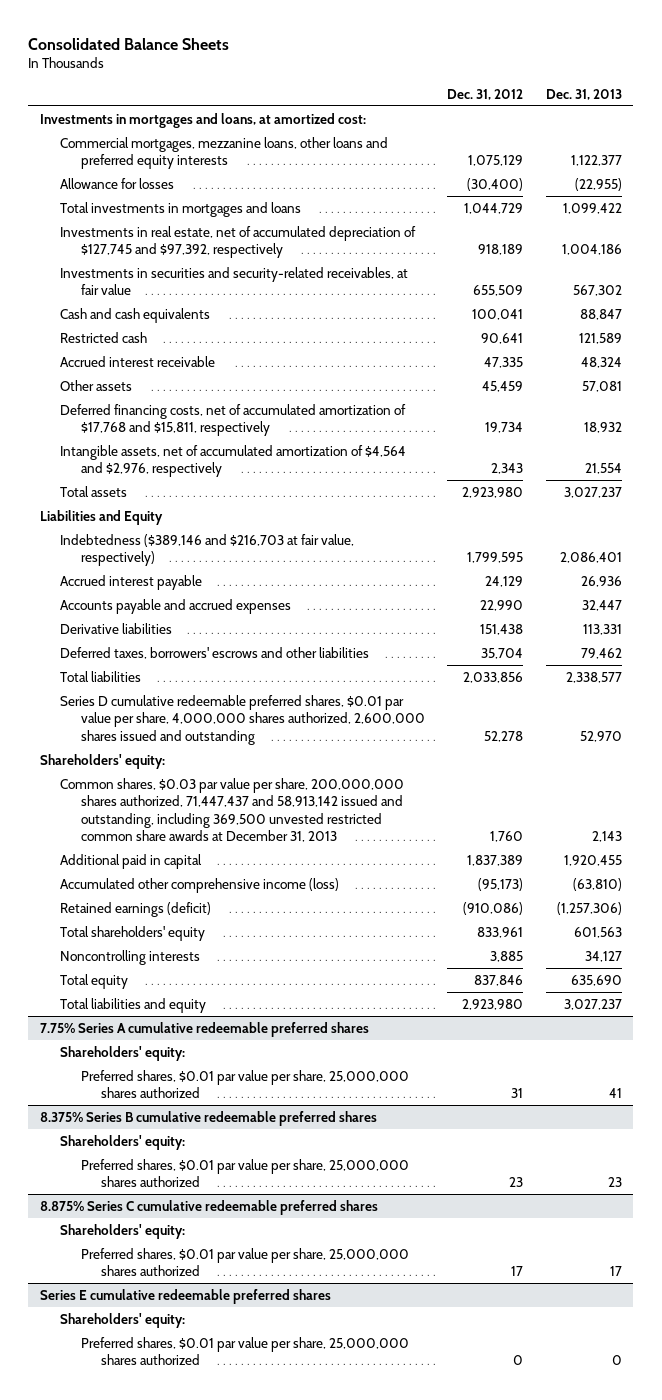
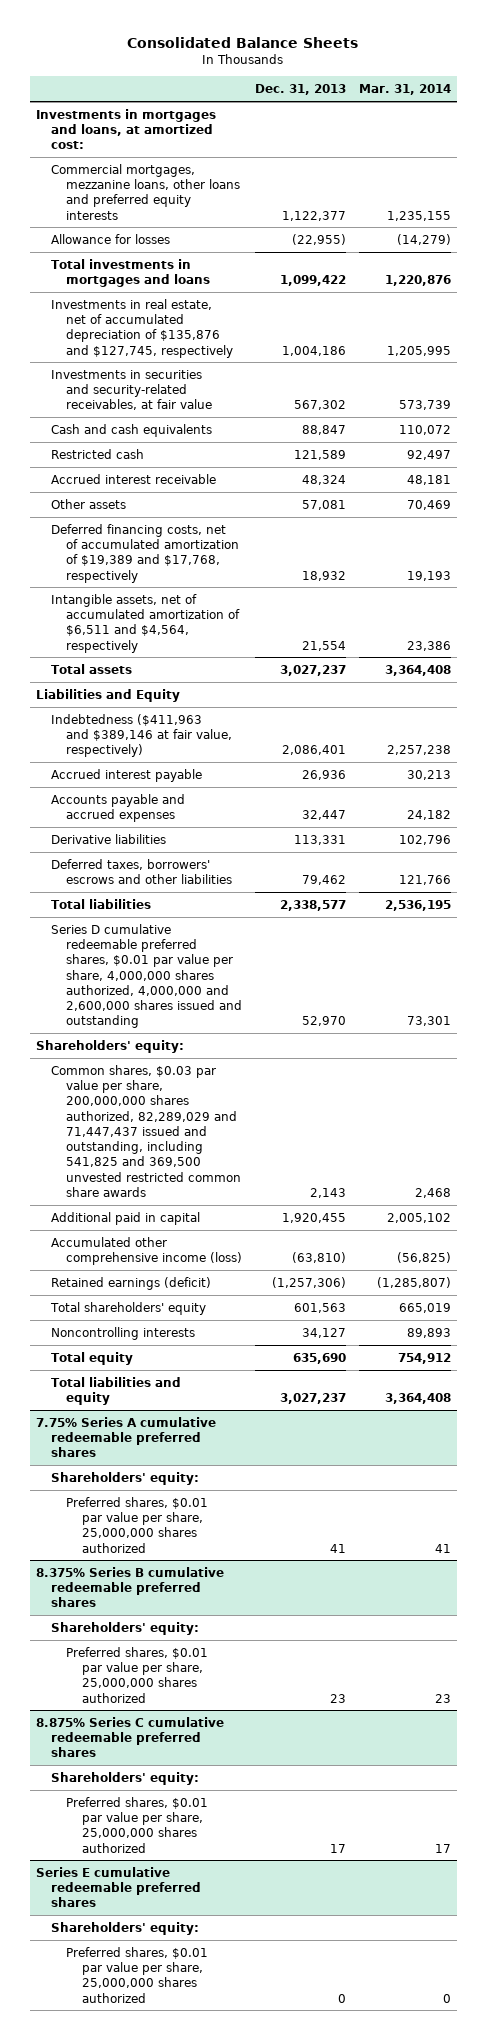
[447,88,524,100] Dec. 31, 2012 -> none
none -> [358,84,451,96] Mar. 31, 2014
[60,225,417,259] Investments in real estate, net of accumulated depreciation of $127,745 and $97,392, respectively -> [51,298,234,358] Investments in real estate, net of accumulated depreciation of $135,876 and $127,745, respectively
[60,403,407,437] Deferred financing costs, net of accumulated amortization of $17,768 and $15,811, respectively -> [51,523,240,583] Deferred financing costs, net of accumulated amortization of $19,389 and $17,768, respectively
[60,444,407,478] Intangible assets, net of accumulated amortization of $4,564 and $2,976, respectively -> [51,593,241,653] Intangible assets, net of accumulated amortization of $6,511 and $4,564, respectively
[60,533,355,567] Indebtedness ($389,146 and $216,703 at fair value, respectively) -> [51,713,233,758] Indebtedness ($411,963 and $389,146 at fair value, respectively)
[60,694,425,745] Series D cumulative redeemable preferred shares, $0.01 par value per share, 4,000,000 shares authorized, 2,600,000 shares issued and outstanding -> [51,923,243,1029] Series D cumulative redeemable preferred shares, $0.01 par value per share, 4,000,000 shares authorized, 4,000,000 and 2,600,000 shares issued and outstanding
[60,777,405,842] Common shares, $0.03 par value per share, 200,000,000 shares authorized, 71,447,437 and 58,913,142 issued and outstanding, including 369,500 unvested restricted common share awards at December 31, 2013 -> [51,1064,242,1197] Common shares, $0.03 par value per share, 200,000,000 shares authorized, 82,289,029 and 71,447,437 issued and outstanding, including 541,825 and 369,500 unvested restricted common share awards

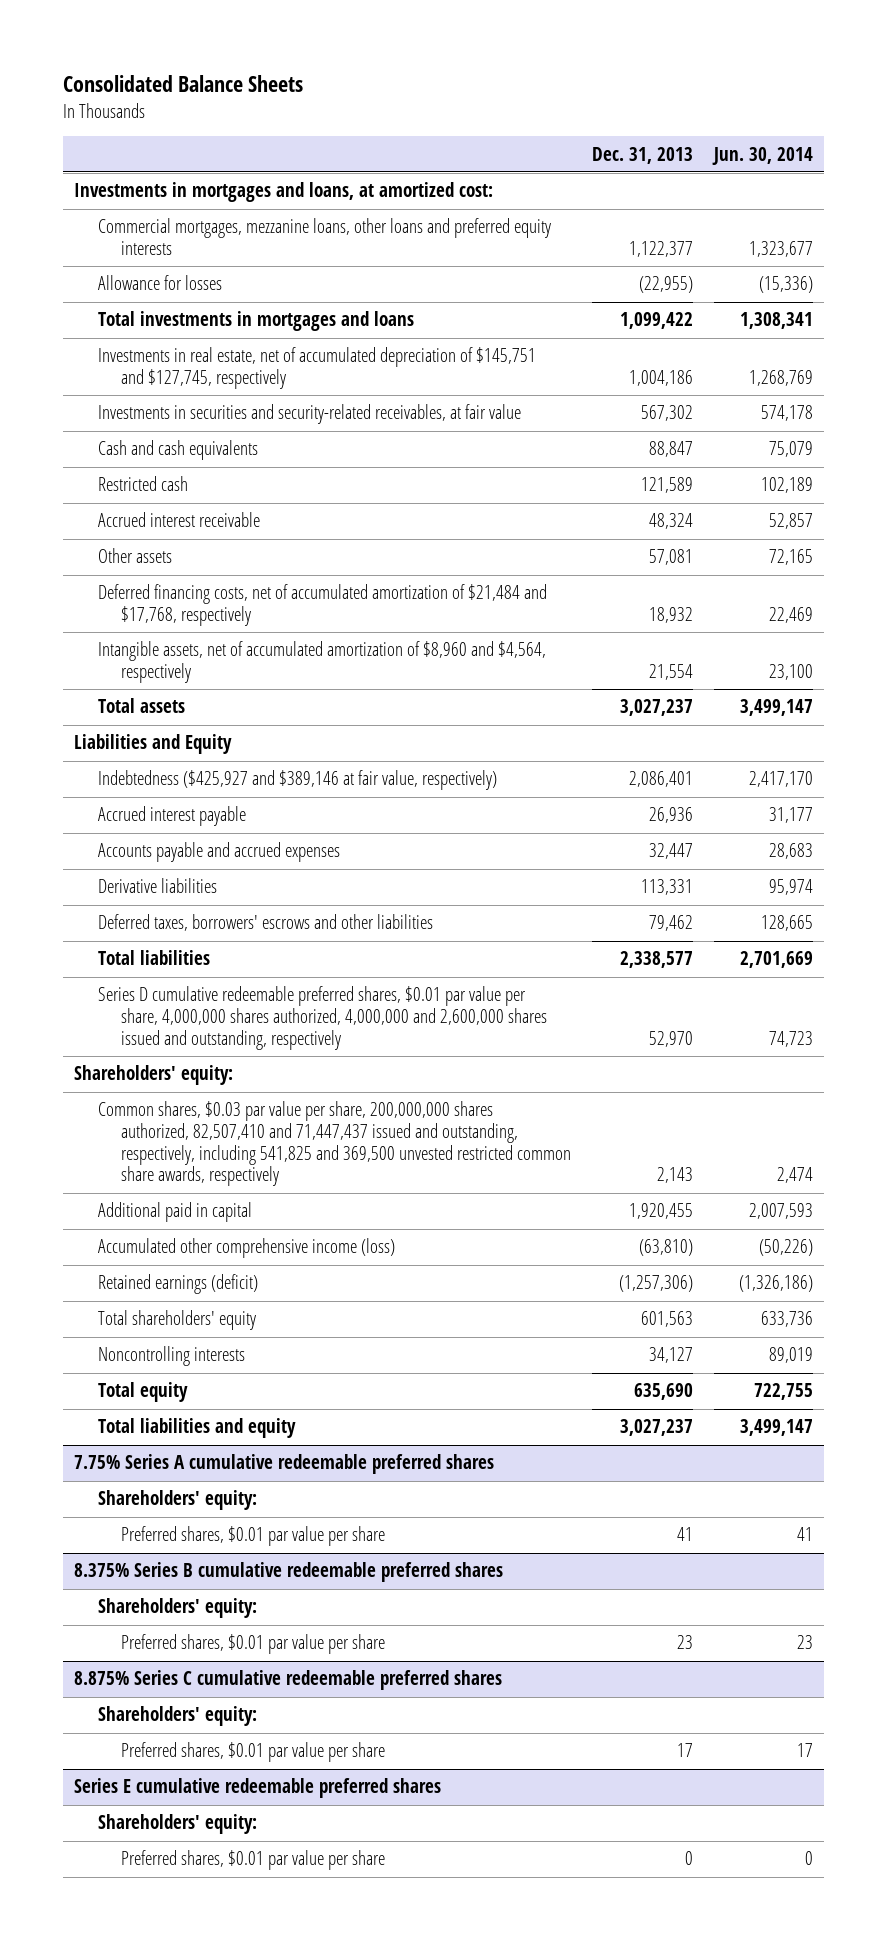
[358,84,451,96] Mar. 31, 2014 -> none
none -> [712,146,814,165] Jun. 30, 2014
[51,298,234,358] Investments in real estate, net of accumulated depreciation of $135,876 and $127,745, respectively -> [97,347,536,390] Investments in real estate, net of accumulated depreciation of $145,751 and $127,745, respectively
[51,523,240,583] Deferred financing costs, net of accumulated amortization of $19,389 and $17,768, respectively -> [97,584,547,627] Deferred financing costs, net of accumulated amortization of $21,484 and $17,768, respectively
[51,593,241,653] Intangible assets, net of accumulated amortization of $6,511 and $4,564, respectively -> [97,641,546,684] Intangible assets, net of accumulated amortization of $8,960 and $4,564, respectively
[51,713,233,758] Indebtedness ($411,963 and $389,146 at fair value, respectively) -> [97,770,497,791] Indebtedness ($425,927 and $389,146 at fair value, respectively)
[51,923,243,1029] Series D cumulative redeemable preferred shares, $0.01 par value per share, 4,000,000 shares authorized, 4,000,000 and 2,600,000 shares issued and outstanding -> [97,986,548,1050] Series D cumulative redeemable preferred shares, $0.01 par value per share, 4,000,000 shares authorized, 4,000,000 and 2,600,000 shares issued and outstanding, respectively
[51,1064,242,1197] Common shares, $0.03 par value per share, 200,000,000 shares authorized, 82,289,029 and 71,447,437 issued and outstanding, including 541,825 and 369,500 unvested restricted common share awards -> [97,1101,572,1187] Common shares, $0.03 par value per share, 200,000,000 shares authorized, 82,507,410 and 71,447,437 issued and outstanding, respectively, including 541,825 and 369,500 unvested restricted common share awards, respectively
[66,1496,209,1553] Preferred shares, $0.01 par value per share, 25,000,000 shares authorized -> [121,1526,386,1547] Preferred shares, $0.01 par value per share
[66,1646,209,1703] Preferred shares, $0.01 par value per share, 25,000,000 shares authorized -> [121,1634,386,1655] Preferred shares, $0.01 par value per share
[66,1796,209,1853] Preferred shares, $0.01 par value per share, 25,000,000 shares authorized -> [121,1742,386,1763] Preferred shares, $0.01 par value per share
[66,1946,209,2003] Preferred shares, $0.01 par value per share, 25,000,000 shares authorized -> [121,1850,386,1871] Preferred shares, $0.01 par value per share

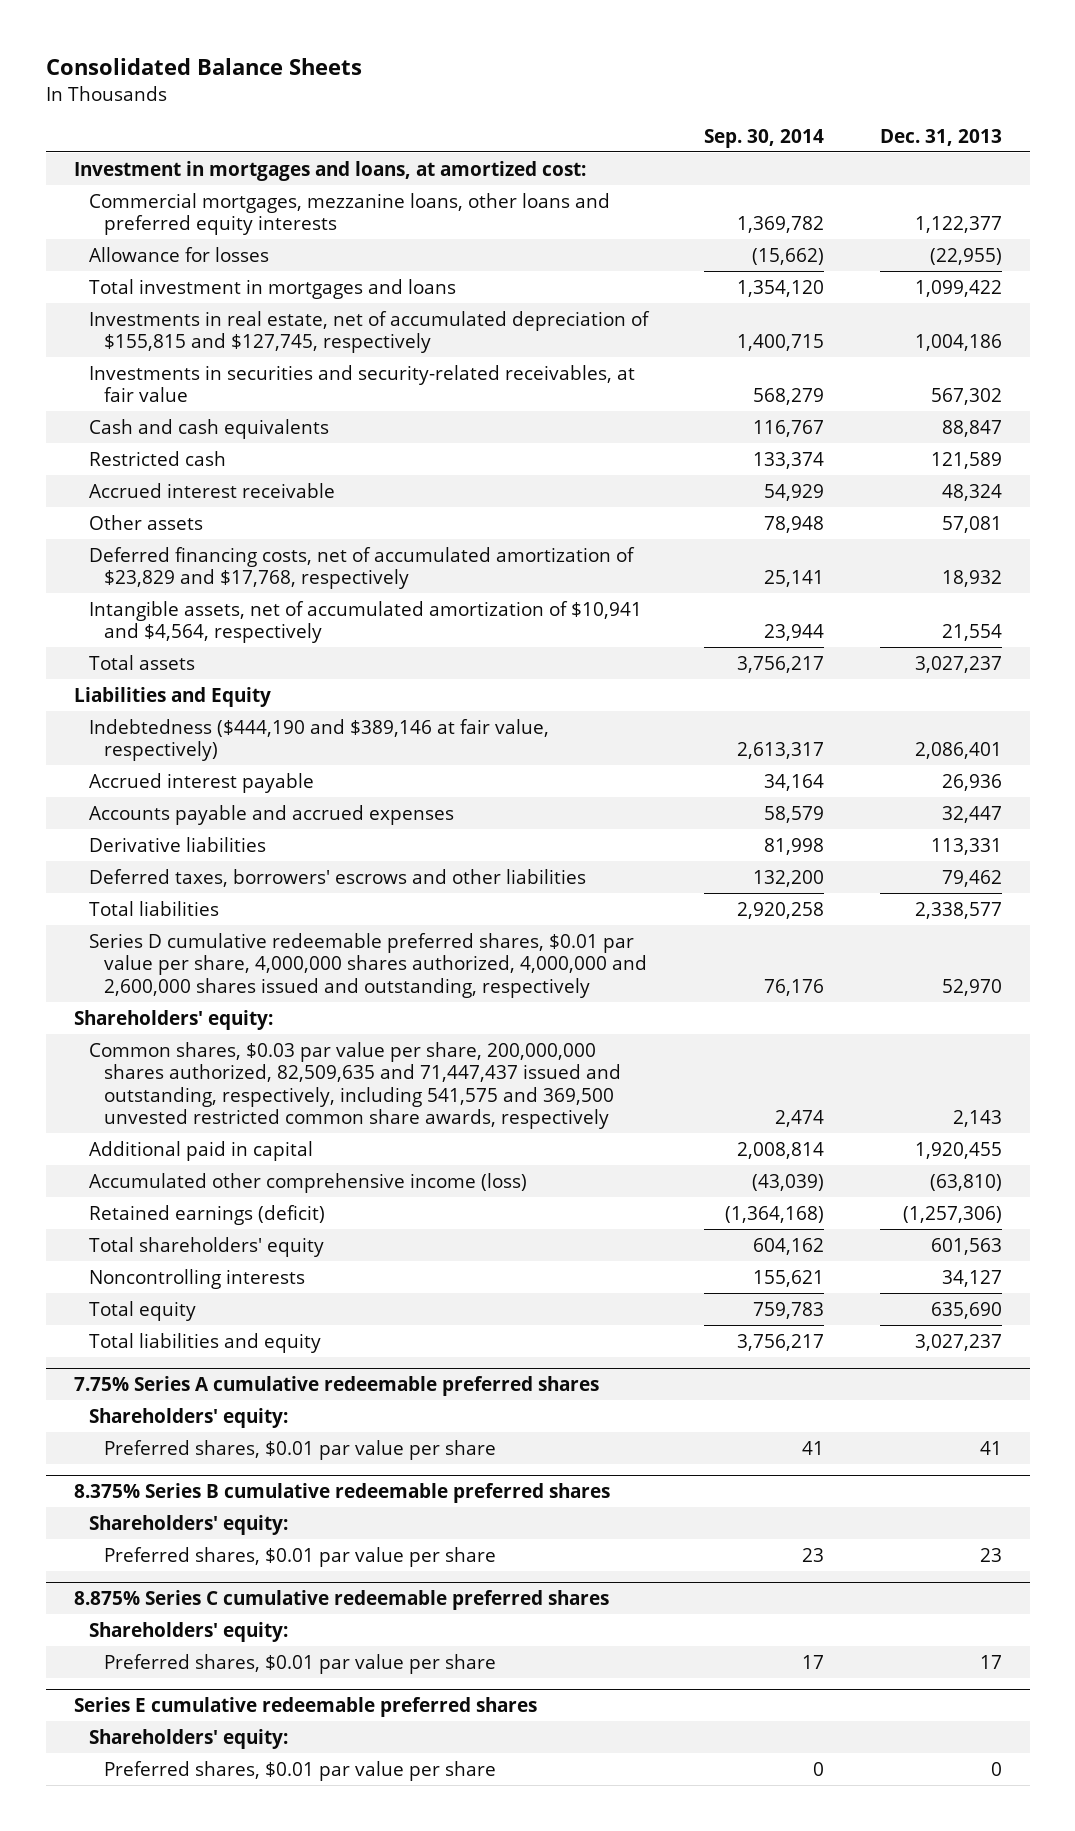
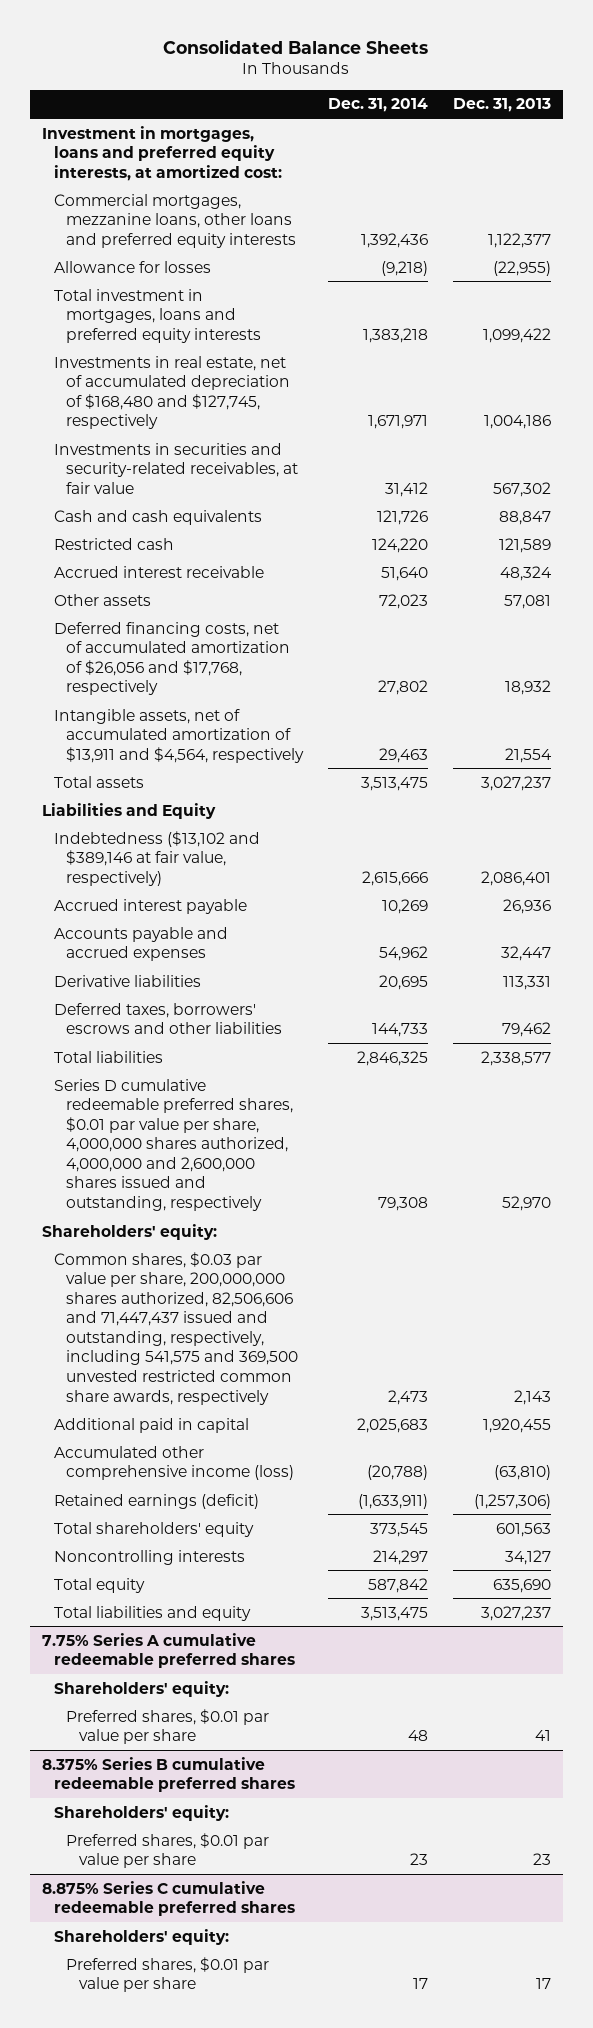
[703,128,824,148] Sep. 30, 2014 -> none
none -> [328,98,429,113] Dec. 31, 2014
[73,160,586,181] Investment in mortgages and loans, at amortized cost: -> [42,125,283,181] Investment in mortgages, loans and preferred equity interests, at amortized cost:
[88,278,456,299] Total investment in mortgages and loans -> [54,288,262,343] Total investment in mortgages, loans and preferred equity interests
[88,310,650,354] Investments in real estate, net of accumulated depreciation of $155,815 and $127,745, respectively -> [54,355,291,430] Investments in real estate, net of accumulated depreciation of $168,480 and $127,745, respectively
[88,546,635,590] Deferred financing costs, net of accumulated amortization of $23,829 and $17,768, respectively -> [54,621,291,696] Deferred financing costs, net of accumulated amortization of $26,056 and $17,768, respectively
[88,600,642,644] Intangible assets, net of accumulated amortization of $10,941 and $4,564, respectively -> [54,708,305,763] Intangible assets, net of accumulated amortization of $13,911 and $4,564, respectively
[88,718,549,762] Indebtedness ($444,190 and $389,146 at fair value, respectively) -> [54,830,261,886] Indebtedness ($13,102 and $389,146 at fair value, respectively)
[88,1041,621,1130] Common shares, $0.03 par value per share, 200,000,000 shares authorized, 82,509,635 and 71,447,437 issued and outstanding, respectively, including 541,575 and 369,500 unvested restricted common share awards, respectively -> [54,1251,299,1405] Common shares, $0.03 par value per share, 200,000,000 shares authorized, 82,506,606 and 71,447,437 issued and outstanding, respectively, including 541,575 and 369,500 unvested restricted common share awards, respectively
[73,1696,537,1717] Series E cumulative redeemable preferred shares -> none
[88,1728,288,1749] Shareholders' equity: -> none
[103,1760,496,1781] Preferred shares, $0.01 par value per share -> none

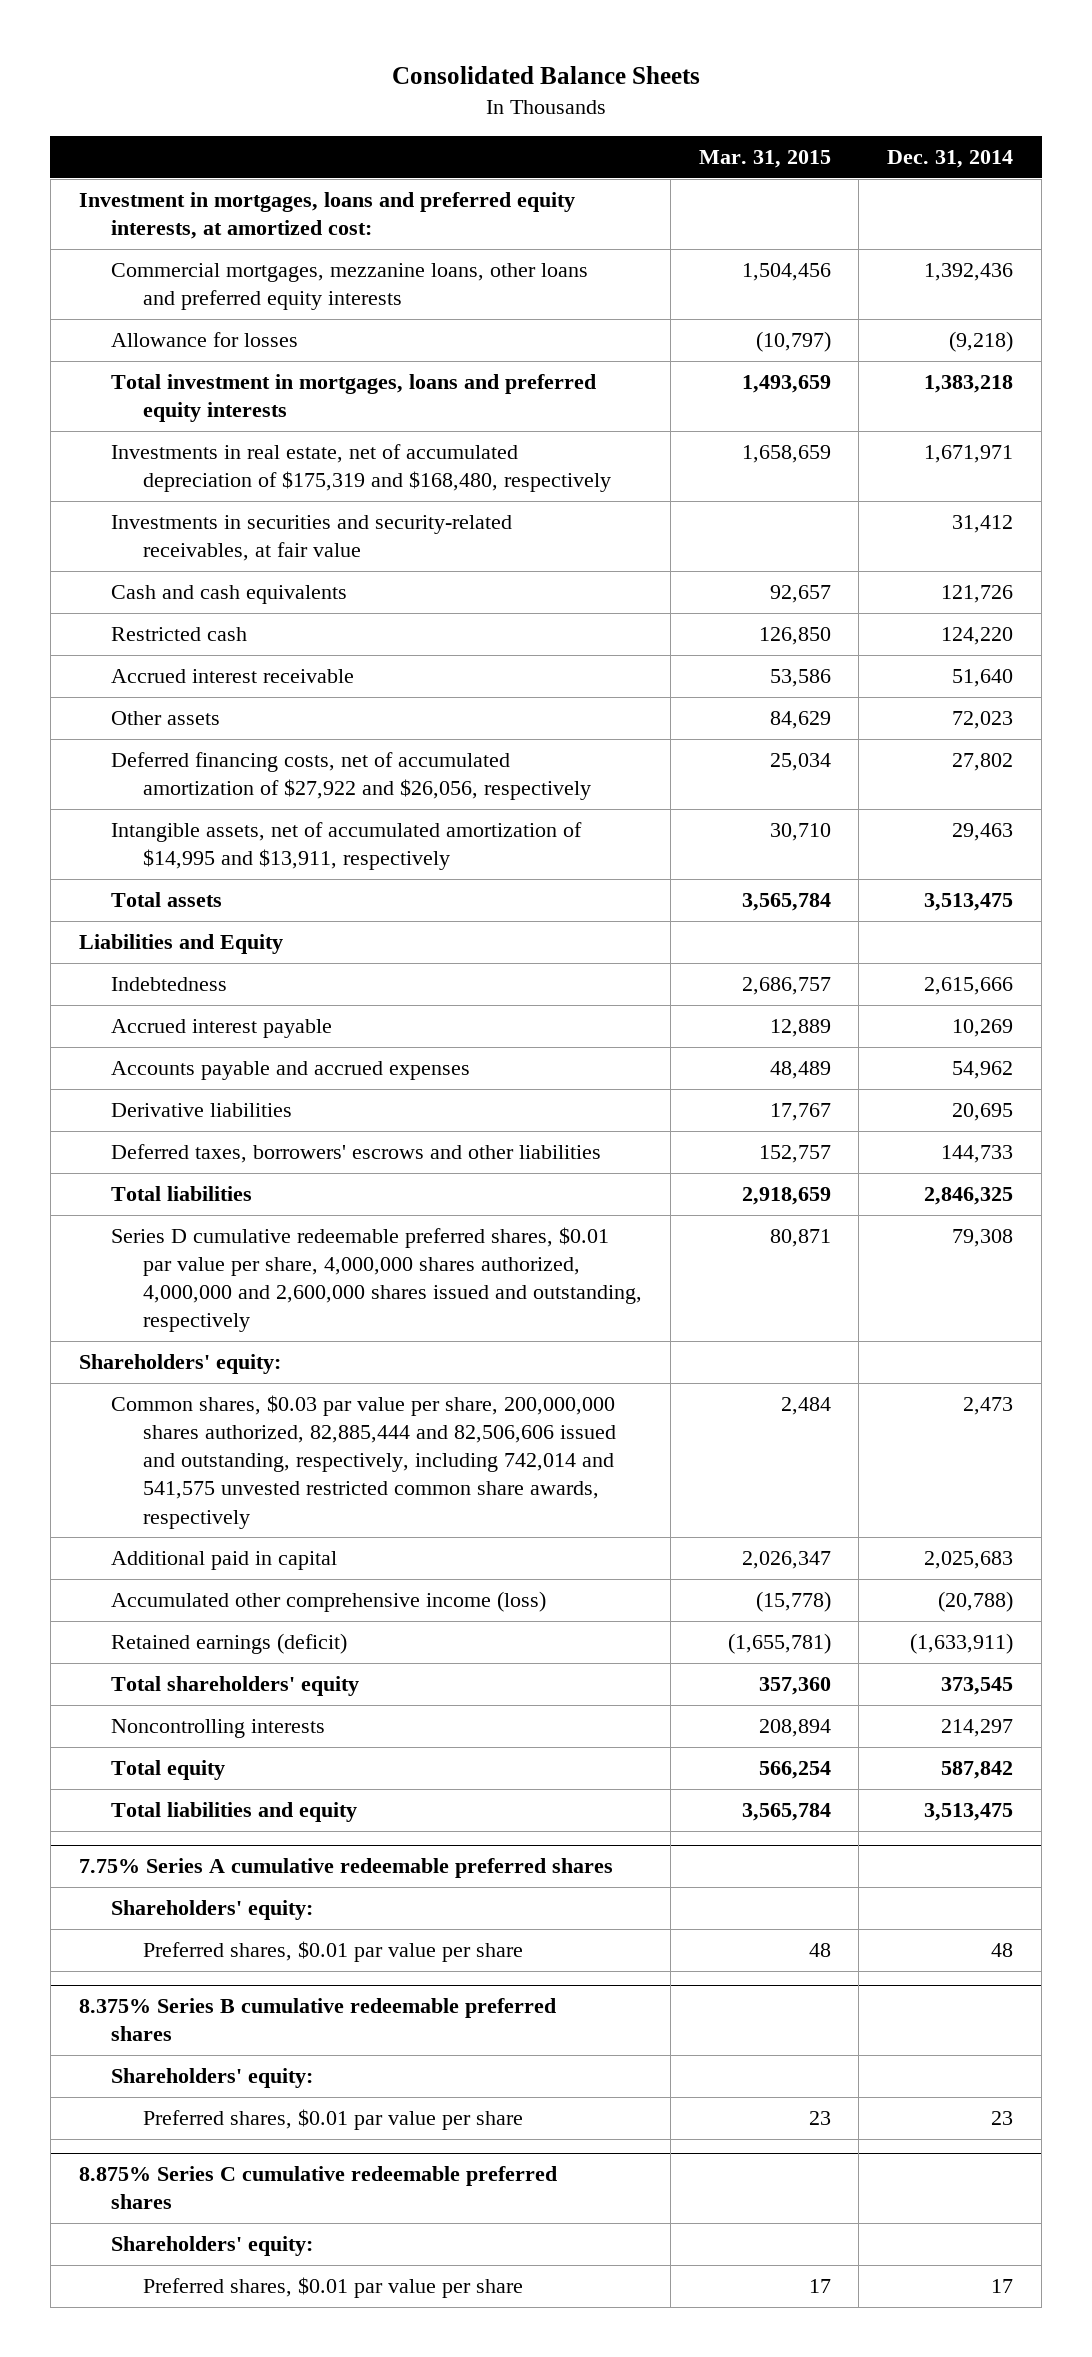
[452,98,551,113] Dec. 31, 2013 -> none
none -> [698,149,831,168] Mar. 31, 2015
[54,355,291,430] Investments in real estate, net of accumulated depreciation of $168,480 and $127,745, respectively -> [110,444,611,493] Investments in real estate, net of accumulated depreciation of $175,319 and $168,480, respectively
[54,621,291,696] Deferred financing costs, net of accumulated amortization of $26,056 and $17,768, respectively -> [110,752,591,801] Deferred financing costs, net of accumulated amortization of $27,922 and $26,056, respectively
[54,708,305,763] Intangible assets, net of accumulated amortization of $13,911 and $4,564, respectively -> [110,822,582,871] Intangible assets, net of accumulated amortization of $14,995 and $13,911, respectively
[54,830,261,886] Indebtedness ($13,102 and $389,146 at fair value, respectively) -> [110,977,227,992] Indebtedness
[54,1251,299,1405] Common shares, $0.03 par value per share, 200,000,000 shares authorized, 82,506,606 and 71,447,437 issued and outstanding, respectively, including 541,575 and 369,500 unvested restricted common share awards, respectively -> [110,1395,616,1529] Common shares, $0.03 par value per share, 200,000,000 shares authorized, 82,885,444 and 82,506,606 issued and outstanding, respectively, including 742,014 and 541,575 unvested restricted common share awards, respectively

